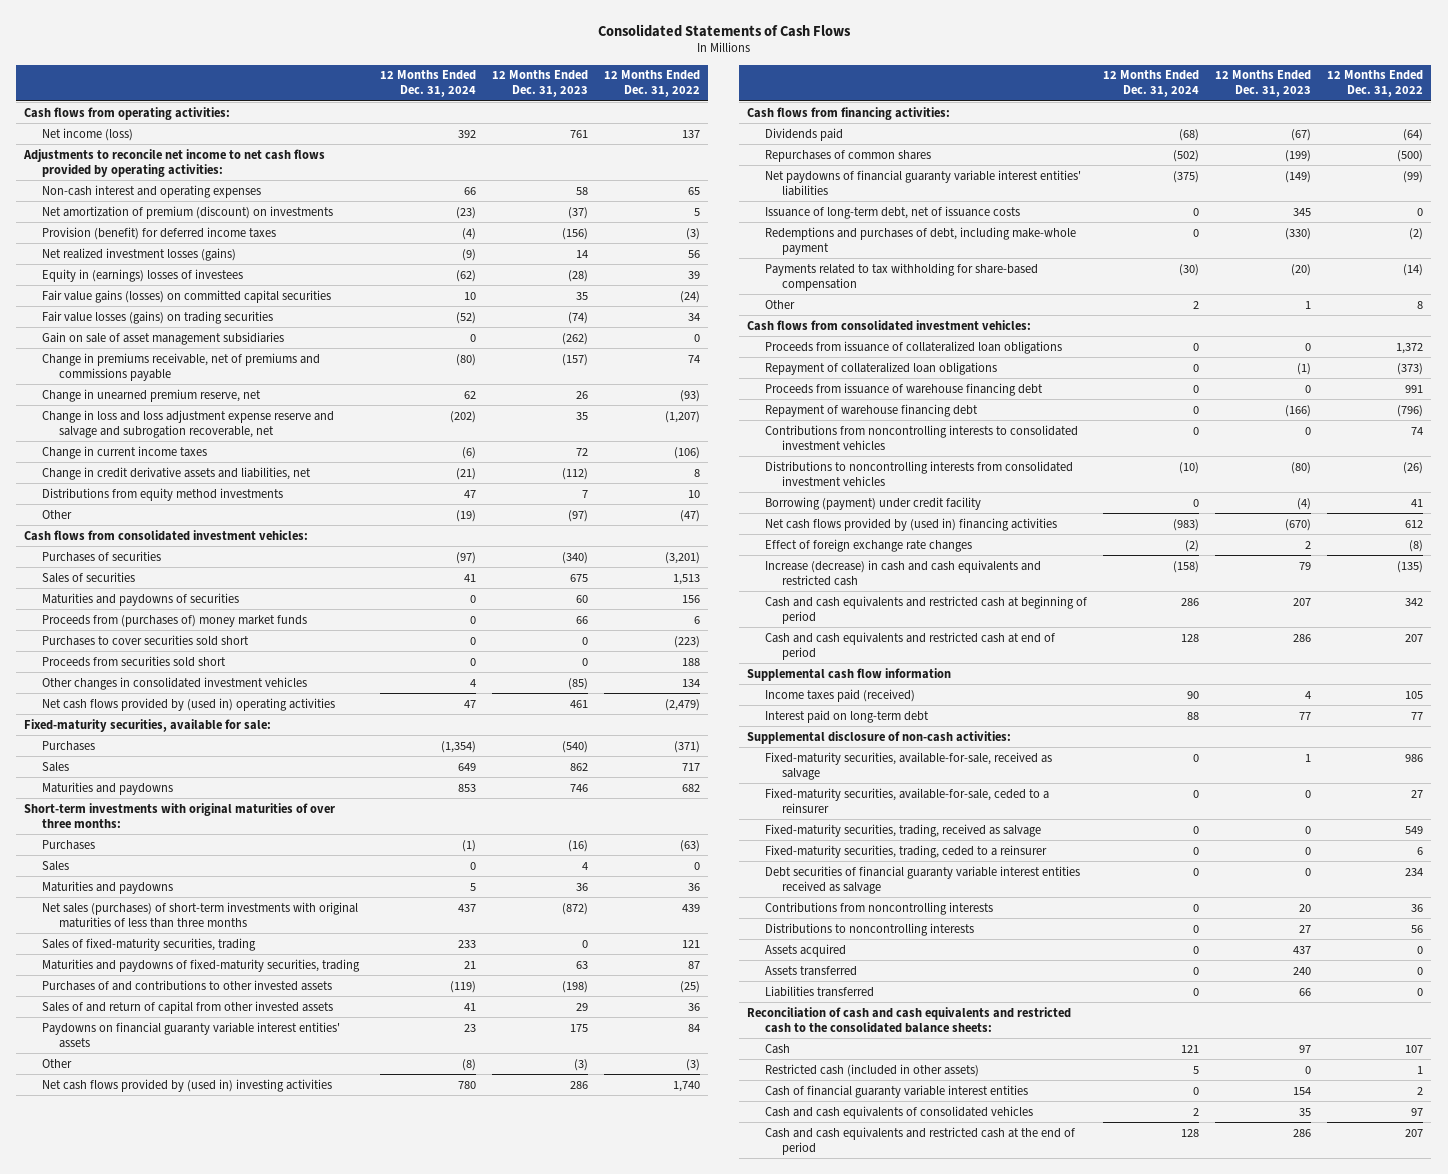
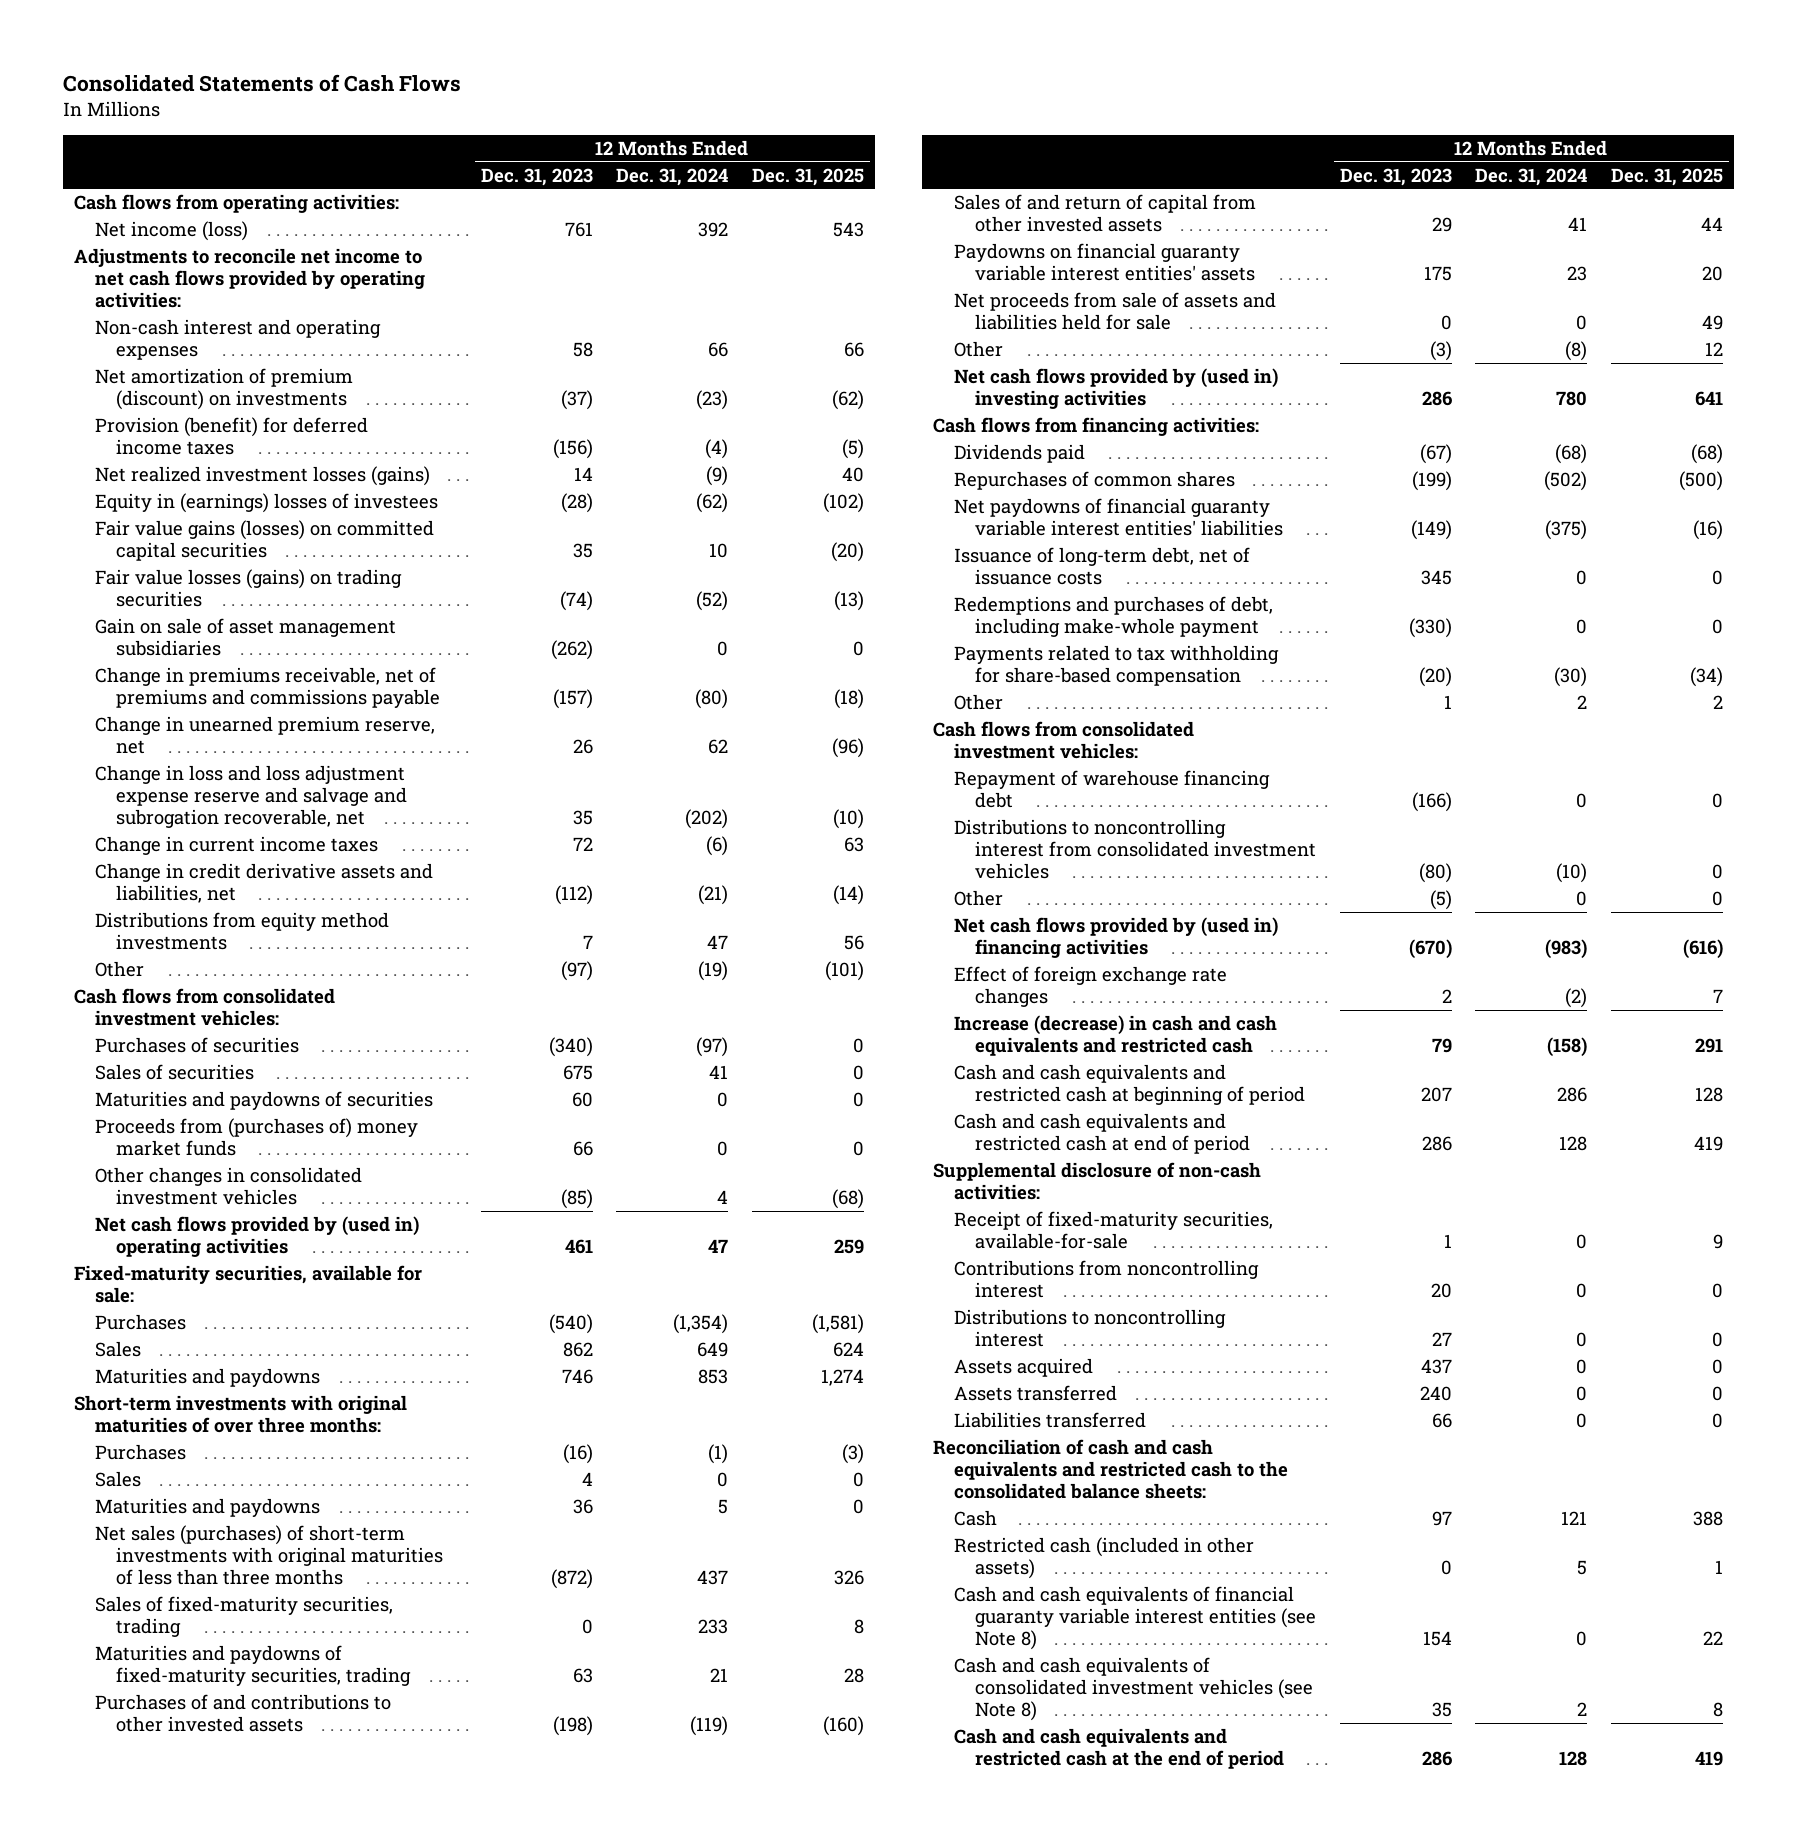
[604,70,701,98] 12 Months Ended Dec. 31, 2022 -> none
none -> [751,167,864,186] Dec. 31, 2025
[41,634,249,646] Purchases to cover securities sold short -> none
[41,655,226,667] Proceeds from securities sold short -> none
none -> [954,292,1277,331] Net proceeds from sale of assets and liabilities held for sale
[764,340,1062,354] Proceeds from issuance of collateralized loan obligations -> none
[764,361,997,375] Repayment of collateralized loan obligations -> none
[764,382,1043,396] Proceeds from issuance of warehouse financing debt -> none
[764,424,1078,450] Contributions from noncontrolling interests to consolidated investment vehicles -> none
[764,496,981,510] Borrowing (payment) under credit facility -> none
[764,460,1073,486] Distributions to noncontrolling interests from consolidated investment vehicles -> [954,819,1317,879] Distributions to noncontrolling interest from consolidated investment vehicles
none -> [954,890,1004,907] Other
[747,667,952,681] Supplemental cash flow information -> none
[764,688,915,702] Income taxes paid (received) -> none
[764,709,929,723] Interest paid on long-term debt -> none
[764,787,1049,813] Fixed-maturity securities, available-for-sale, ceded to a reinsurer -> none
[764,823,1041,837] Fixed-maturity securities, trading, received as salvage -> none
[764,844,1047,858] Fixed-maturity securities, trading, ceded to a reinsurer -> none
[764,865,1080,894] Debt securities of financial guaranty variable interest entities received as salvage -> none
[764,751,1052,780] Fixed-maturity securities, available-for-sale, received as salvage -> [954,1211,1274,1250] Receipt of fixed-maturity securities, available-for-sale
[764,901,993,915] Contributions from noncontrolling interests -> [954,1260,1260,1299] Contributions from noncontrolling interest
[764,922,974,936] Distributions to noncontrolling interests -> [954,1309,1227,1348] Distributions to noncontrolling interest
[764,1084,1028,1098] Cash of financial guaranty variable interest entities -> [954,1586,1317,1650] Cash and cash equivalents of financial guaranty variable interest entities (see Note 8)
[764,1105,1033,1119] Cash and cash equivalents of consolidated vehicles -> [954,1657,1314,1721] Cash and cash equivalents of consolidated investment vehicles (see Note 8)

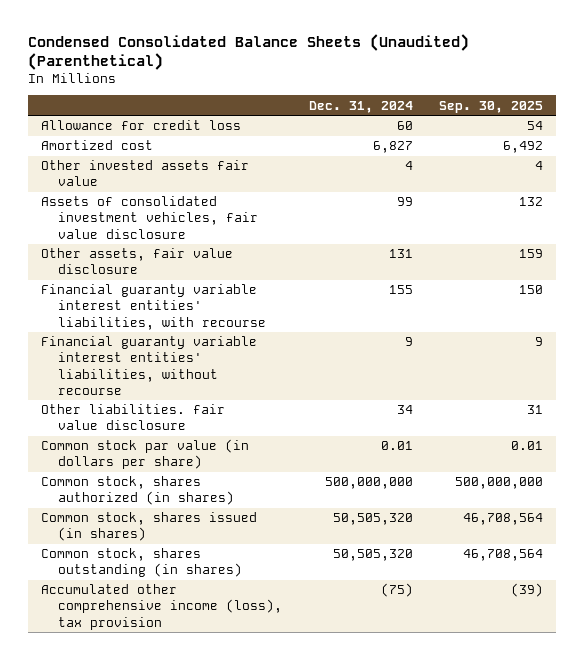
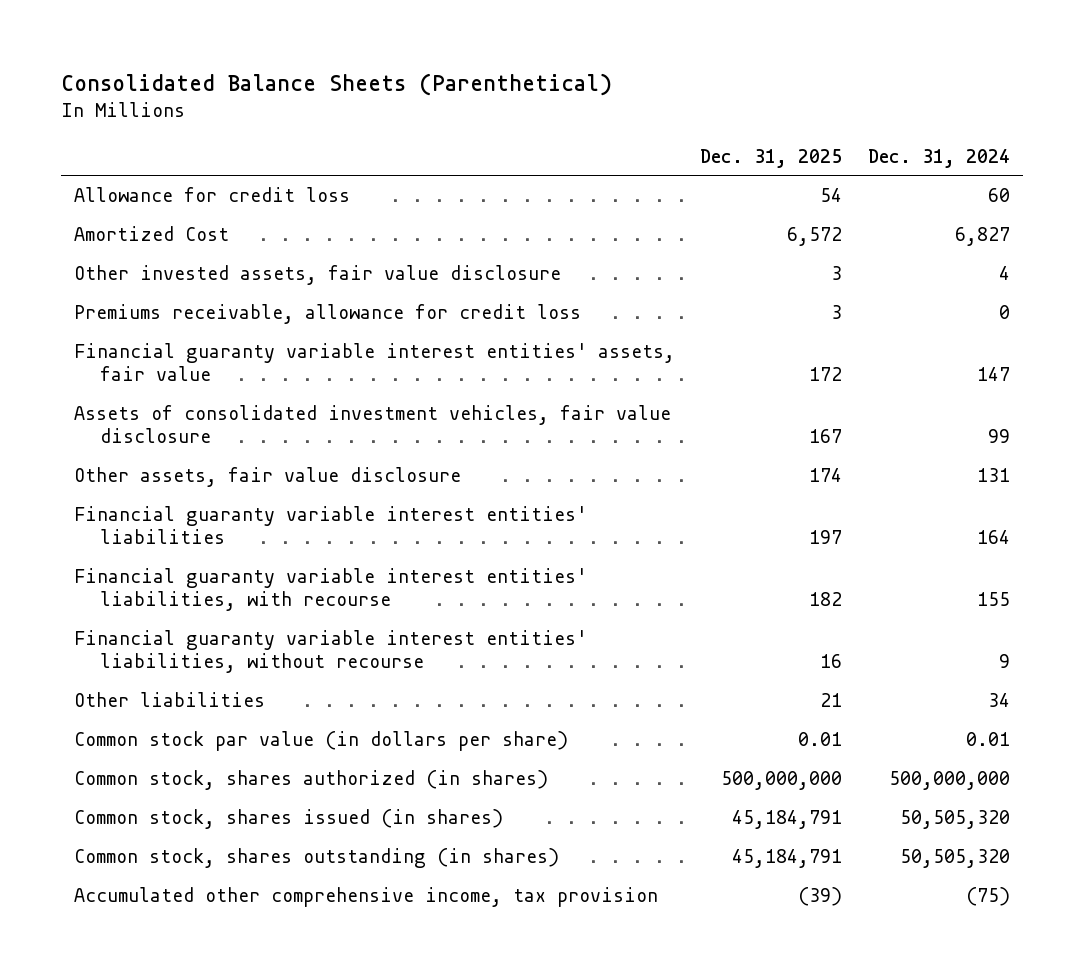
[27,33,469,71] Condensed Consolidated Balance Sheets (Unaudited) (Parenthetical) -> [60,72,612,96] Consolidated Balance Sheets (Parenthetical)
[439,100,544,113] Sep. 30, 2025 -> none
none -> [700,148,843,168] Dec. 31, 2025
[40,140,153,151] Amortized cost -> [73,226,229,242] Amortized Cost
[40,160,249,187] Other invested assets fair value -> [73,265,561,286] Other invested assets, fair value disclosure
none -> [73,304,581,325] Premiums receivable, allowance for credit loss
none -> [73,343,675,382] Financial guaranty variable interest entities' assets, fair value
none -> [73,506,587,545] Financial guaranty variable interest entities' liabilities
[40,404,225,431] Other liabilities. fair value disclosure -> [73,692,265,708] Other liabilities
[40,584,282,630] Accumulated other comprehensive income (loss), tax provision -> [73,887,658,908] Accumulated other comprehensive income, tax provision

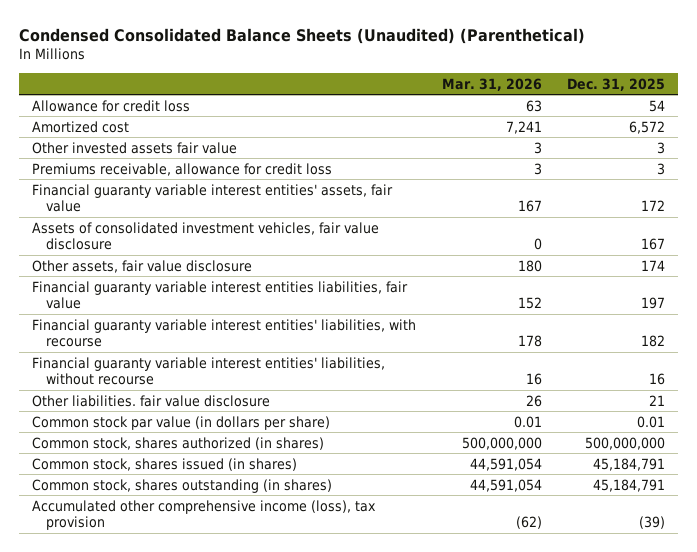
[60,72,612,96] Consolidated Balance Sheets (Parenthetical) -> [19,27,586,44] Condensed Consolidated Balance Sheets (Unaudited) (Parenthetical)
[868,148,1011,168] Dec. 31, 2024 -> none
none -> [441,77,542,91] Mar. 31, 2026
[73,226,229,242] Amortized Cost -> [32,120,130,133] Amortized cost
[73,265,561,286] Other invested assets, fair value disclosure -> [32,141,238,154] Other invested assets fair value
[73,506,587,545] Financial guaranty variable interest entities' liabilities -> [32,280,409,310] Financial guaranty variable interest entities liabilities, fair value
[73,692,265,708] Other liabilities -> [32,394,271,407] Other liabilities. fair value disclosure
[73,887,658,908] Accumulated other comprehensive income, tax provision -> [32,499,377,531] Accumulated other comprehensive income (loss), tax provision

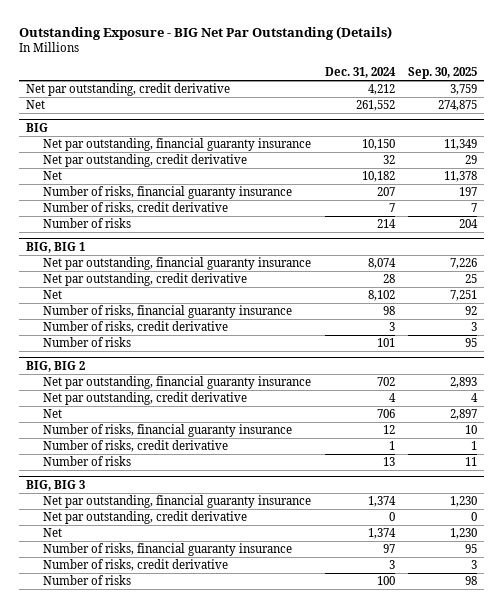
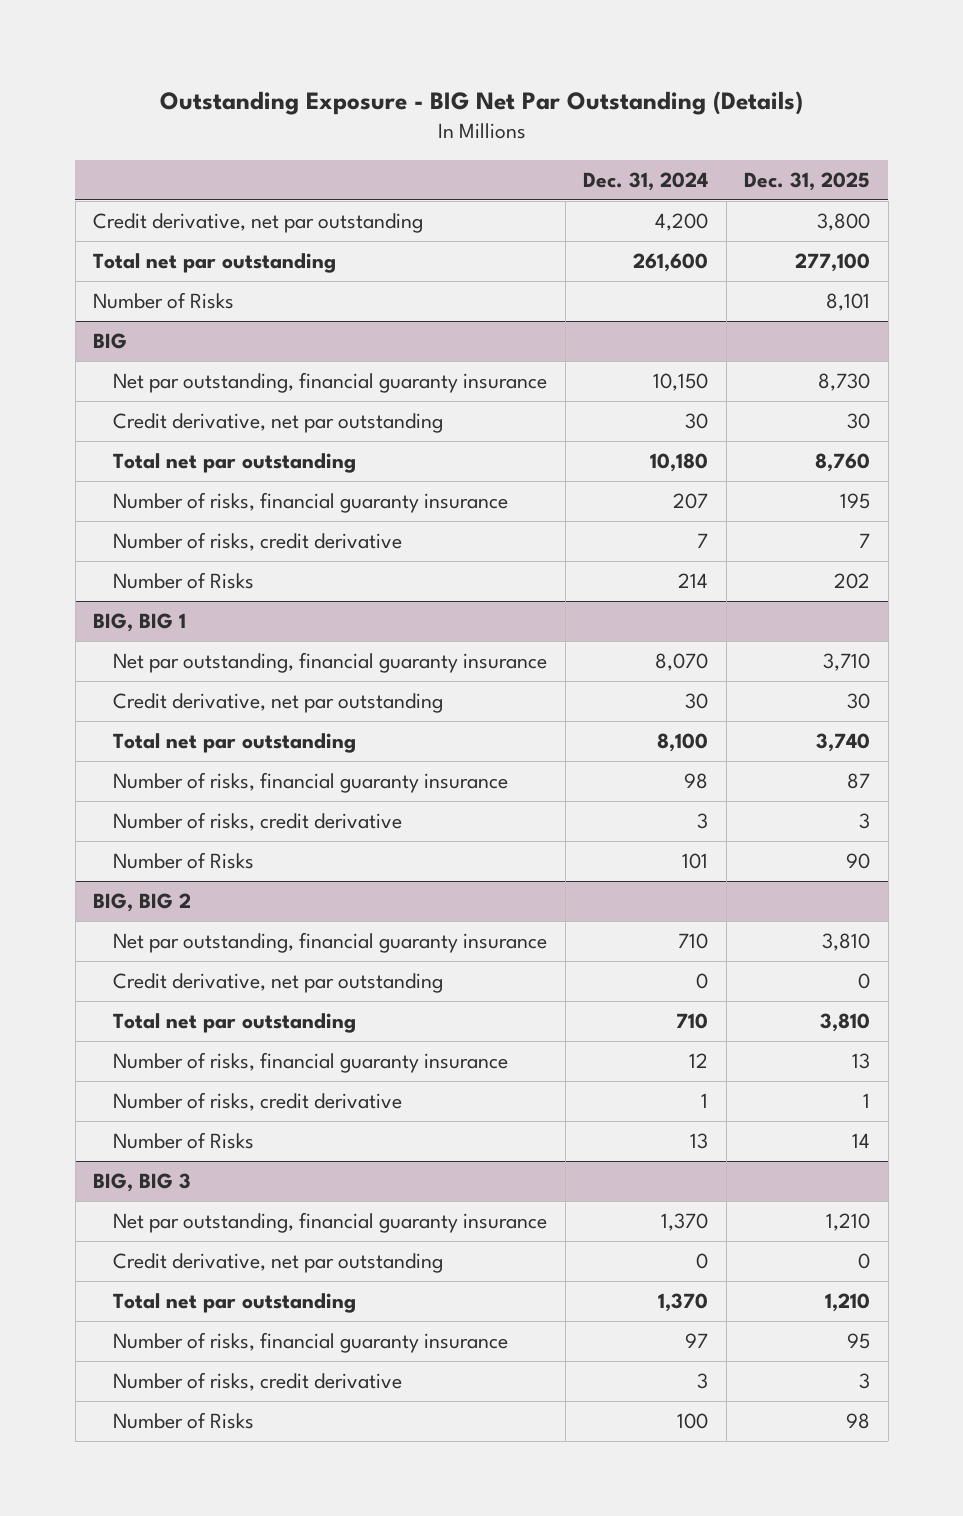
[408,66,478,79] Sep. 30, 2025 -> none
none -> [744,172,871,192] Dec. 31, 2025
[26,83,231,97] Net par outstanding, credit derivative -> [93,212,424,233] Credit derivative, net par outstanding
[367,84,395,96] 4,212 -> [655,212,709,231] 4,200
[26,100,46,110] Net -> [93,252,337,273] Total net par outstanding
[355,100,395,112] 261,552 -> [633,252,709,272] 261,600
none -> [93,291,235,309] Number of Risks
[42,154,247,168] Net par outstanding, credit derivative -> [113,412,444,433] Credit derivative, net par outstanding
[382,155,395,165] 32 -> [685,412,709,429] 30
[42,171,62,181] Net -> [113,452,357,473] Total net par outstanding
[361,171,395,183] 10,182 -> [650,452,709,472] 10,180
[42,218,131,229] Number of risks -> [113,571,255,589] Number of Risks
[367,258,396,270] 8,074 -> [655,652,709,671] 8,070
[42,273,247,287] Net par outstanding, credit derivative -> [113,692,444,713] Credit derivative, net par outstanding
[382,274,395,284] 28 -> [685,692,709,709] 30
[42,290,62,300] Net -> [113,732,357,753] Total net par outstanding
[367,290,395,302] 8,102 -> [657,732,709,752] 8,100
[42,337,131,348] Number of risks -> [113,851,255,869] Number of Risks
[376,377,395,387] 702 -> [678,932,709,949] 710
[42,392,247,406] Net par outstanding, credit derivative -> [113,972,444,993] Credit derivative, net par outstanding
[388,393,396,403] 4 -> [696,972,709,989] 0
[42,409,62,419] Net -> [113,1012,357,1033] Total net par outstanding
[376,409,395,419] 706 -> [676,1012,709,1029] 710
[42,456,131,467] Number of risks -> [113,1131,255,1149] Number of Risks
[367,496,396,508] 1,374 -> [661,1212,709,1231] 1,370
[42,511,247,525] Net par outstanding, credit derivative -> [113,1252,444,1273] Credit derivative, net par outstanding
[42,528,62,538] Net -> [113,1292,357,1313] Total net par outstanding
[367,528,396,540] 1,374 -> [658,1292,709,1312] 1,370
[42,575,131,586] Number of risks -> [113,1411,255,1429] Number of Risks

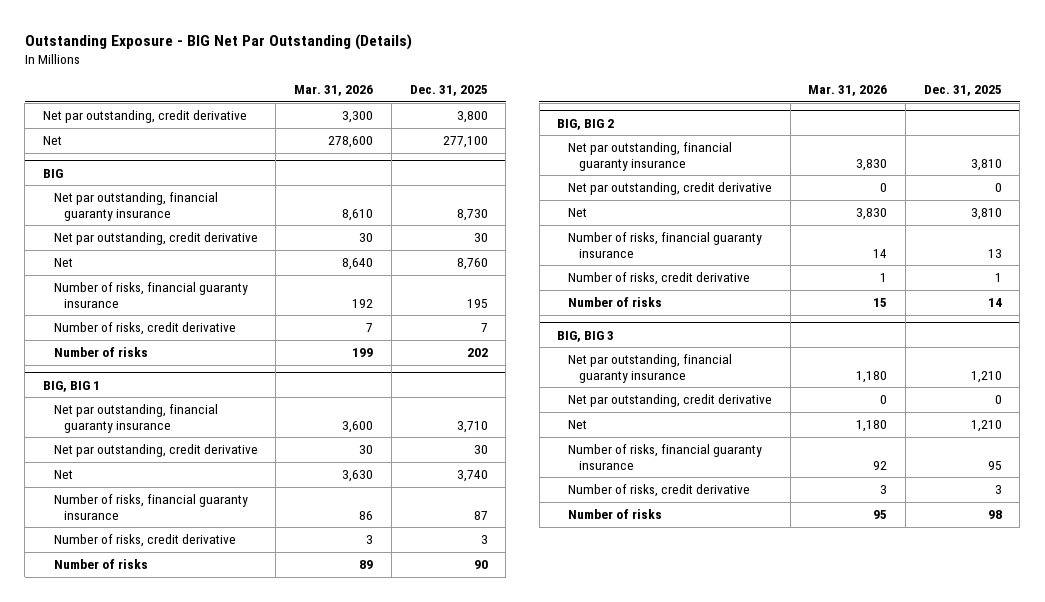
[583,172,709,192] Dec. 31, 2024 -> none
none -> [294,84,374,96] Mar. 31, 2026
[93,291,235,309] Number of Risks -> none
[93,212,424,233] Credit derivative, net par outstanding -> [43,110,248,124] Net par outstanding, credit derivative
[93,252,337,273] Total net par outstanding -> [43,136,63,146] Net
[113,412,444,433] Credit derivative, net par outstanding -> [53,232,258,246] Net par outstanding, credit derivative
[113,452,357,473] Total net par outstanding -> [53,258,73,268] Net
[113,571,255,589] Number of Risks -> [53,347,148,358] Number of risks
[113,692,444,713] Credit derivative, net par outstanding -> [53,444,258,458] Net par outstanding, credit derivative
[113,732,357,753] Total net par outstanding -> [53,470,73,480] Net
[113,851,255,869] Number of Risks -> [53,559,148,570] Number of risks
[113,972,444,993] Credit derivative, net par outstanding -> [567,182,772,196] Net par outstanding, credit derivative
[113,1012,357,1033] Total net par outstanding -> [567,208,587,218] Net
[113,1131,255,1149] Number of Risks -> [567,297,662,308] Number of risks
[113,1252,444,1273] Credit derivative, net par outstanding -> [567,394,772,408] Net par outstanding, credit derivative
[113,1292,357,1313] Total net par outstanding -> [567,420,587,430] Net
[113,1411,255,1429] Number of Risks -> [567,509,662,520] Number of risks

